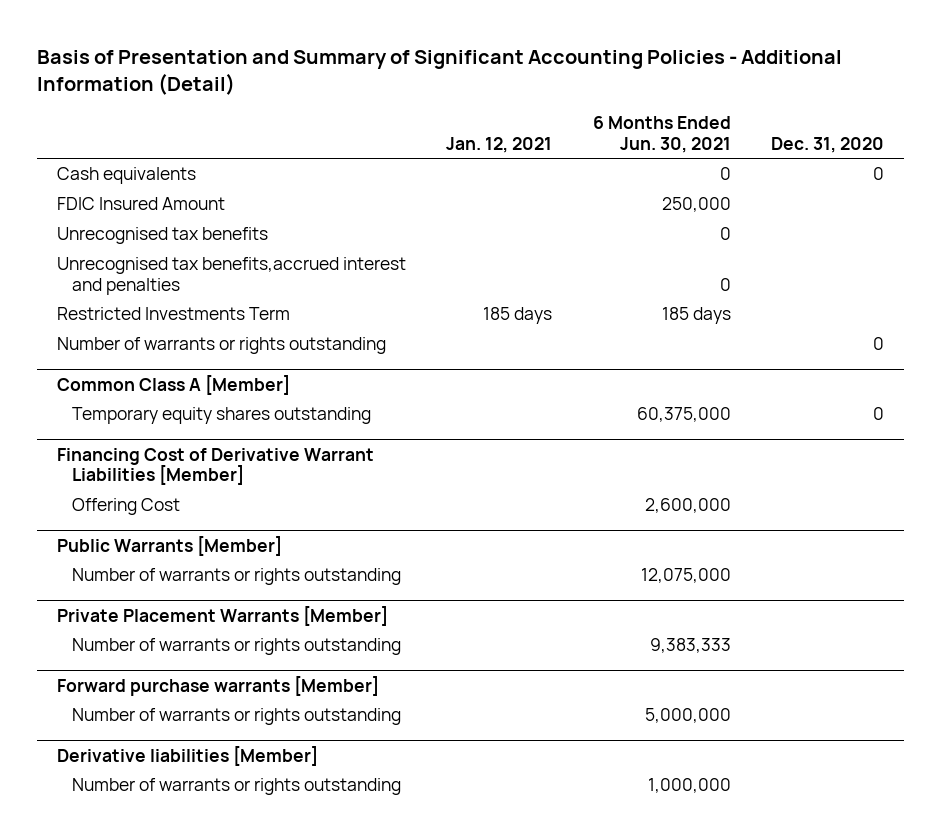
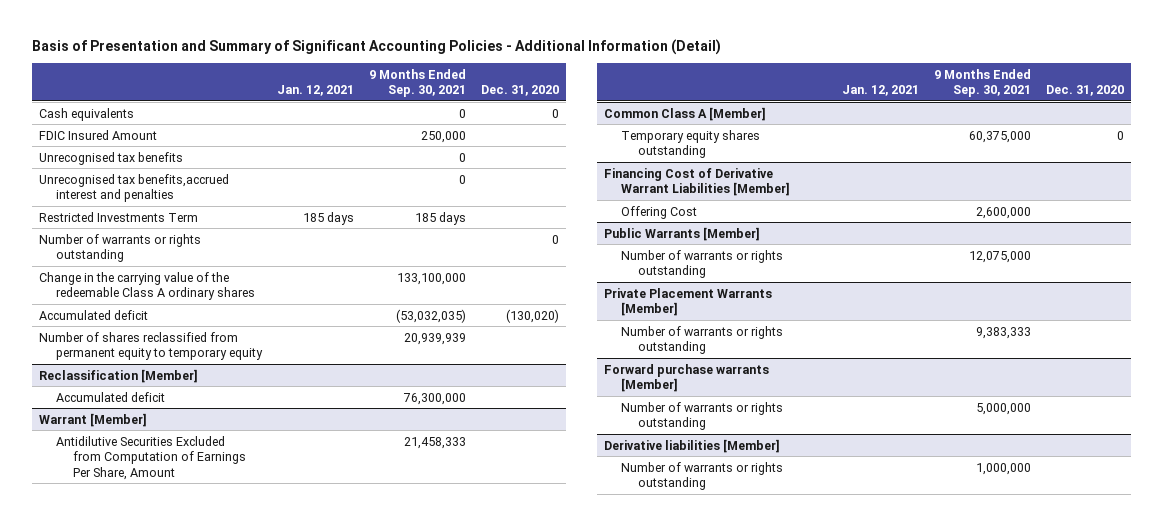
[592,116,731,153] 6 Months Ended Jun. 30, 2021 -> none
none -> [368,68,466,98] 9 Months Ended Sep. 30, 2021
none -> [39,271,256,301] Change in the carrying value of the redeemable Class A ordinary shares
none -> [39,309,149,320] Accumulated deficit
none -> [39,331,264,361] Number of shares reclassified from permanent equity to temporary equity
none -> [39,368,199,383] Reclassification [Member]
none -> [56,391,166,402] Accumulated deficit
none -> [39,412,148,427] Warrant [Member]
none -> [56,435,247,480] Antidilutive Securities Excluded from Computation of Earnings Per Share, Amount

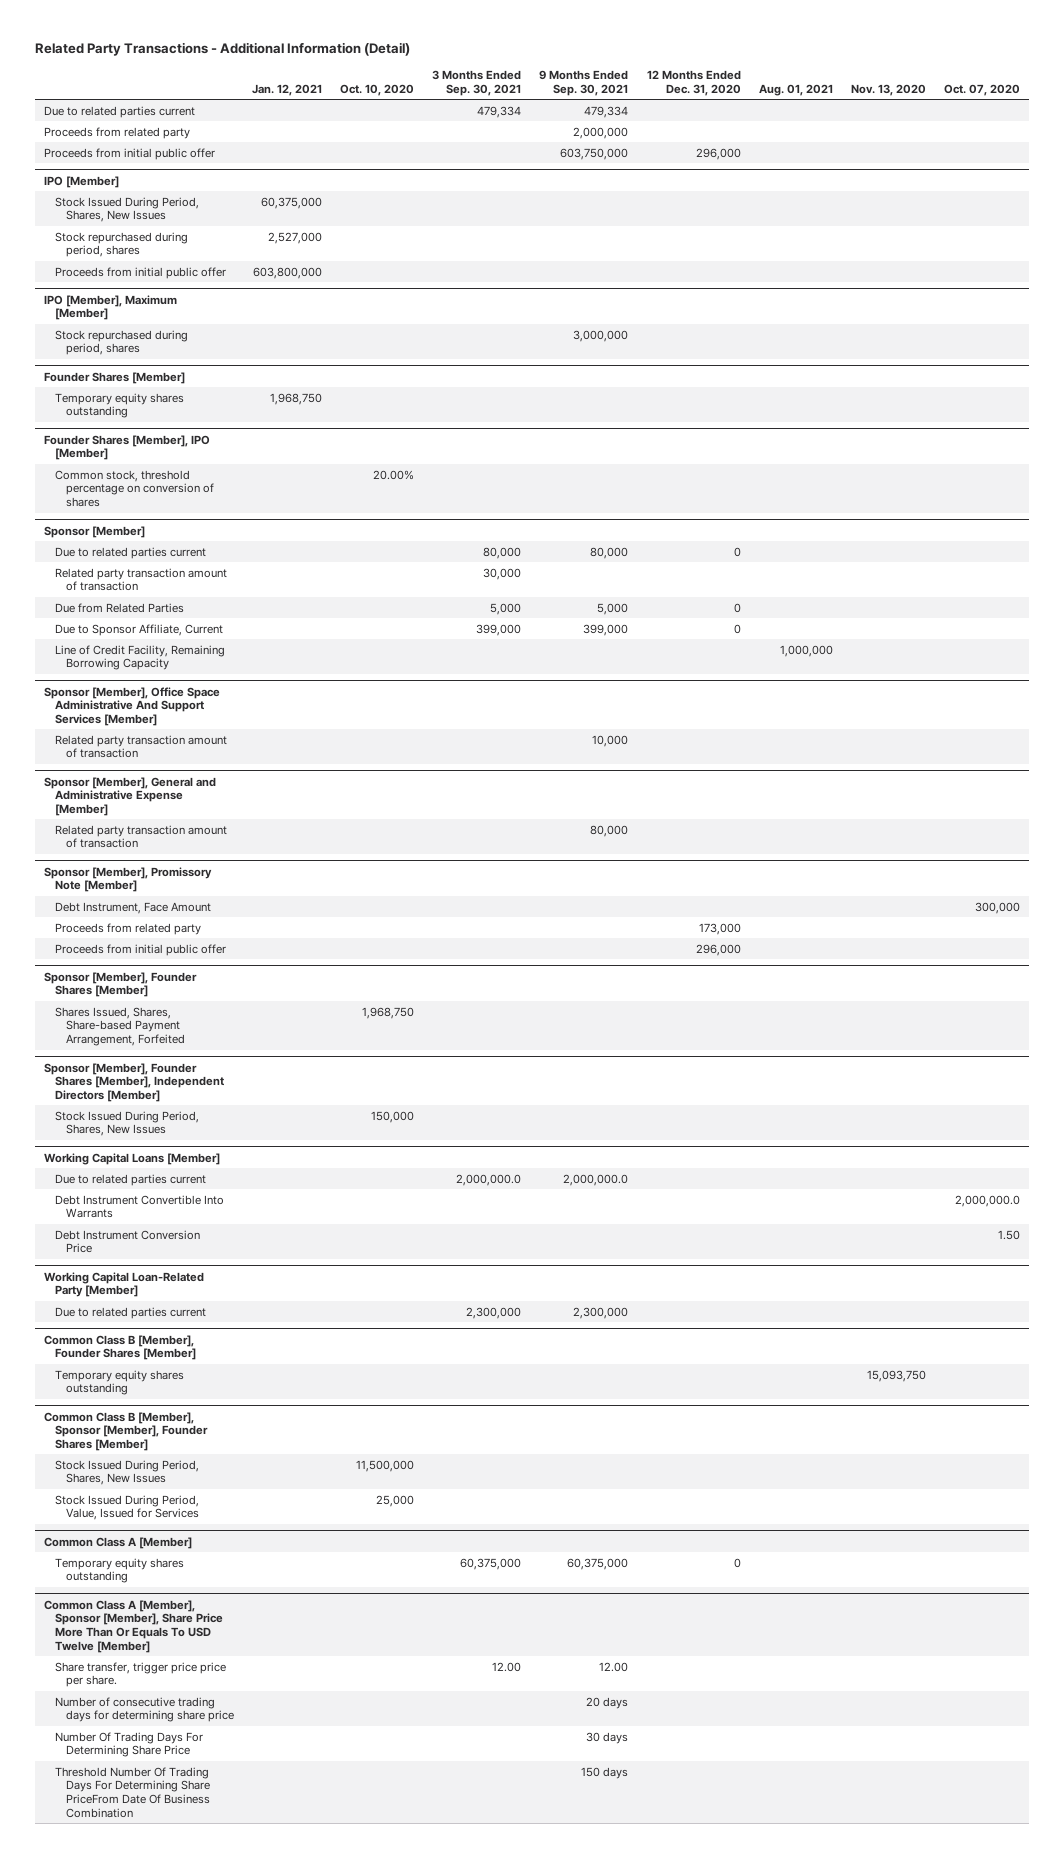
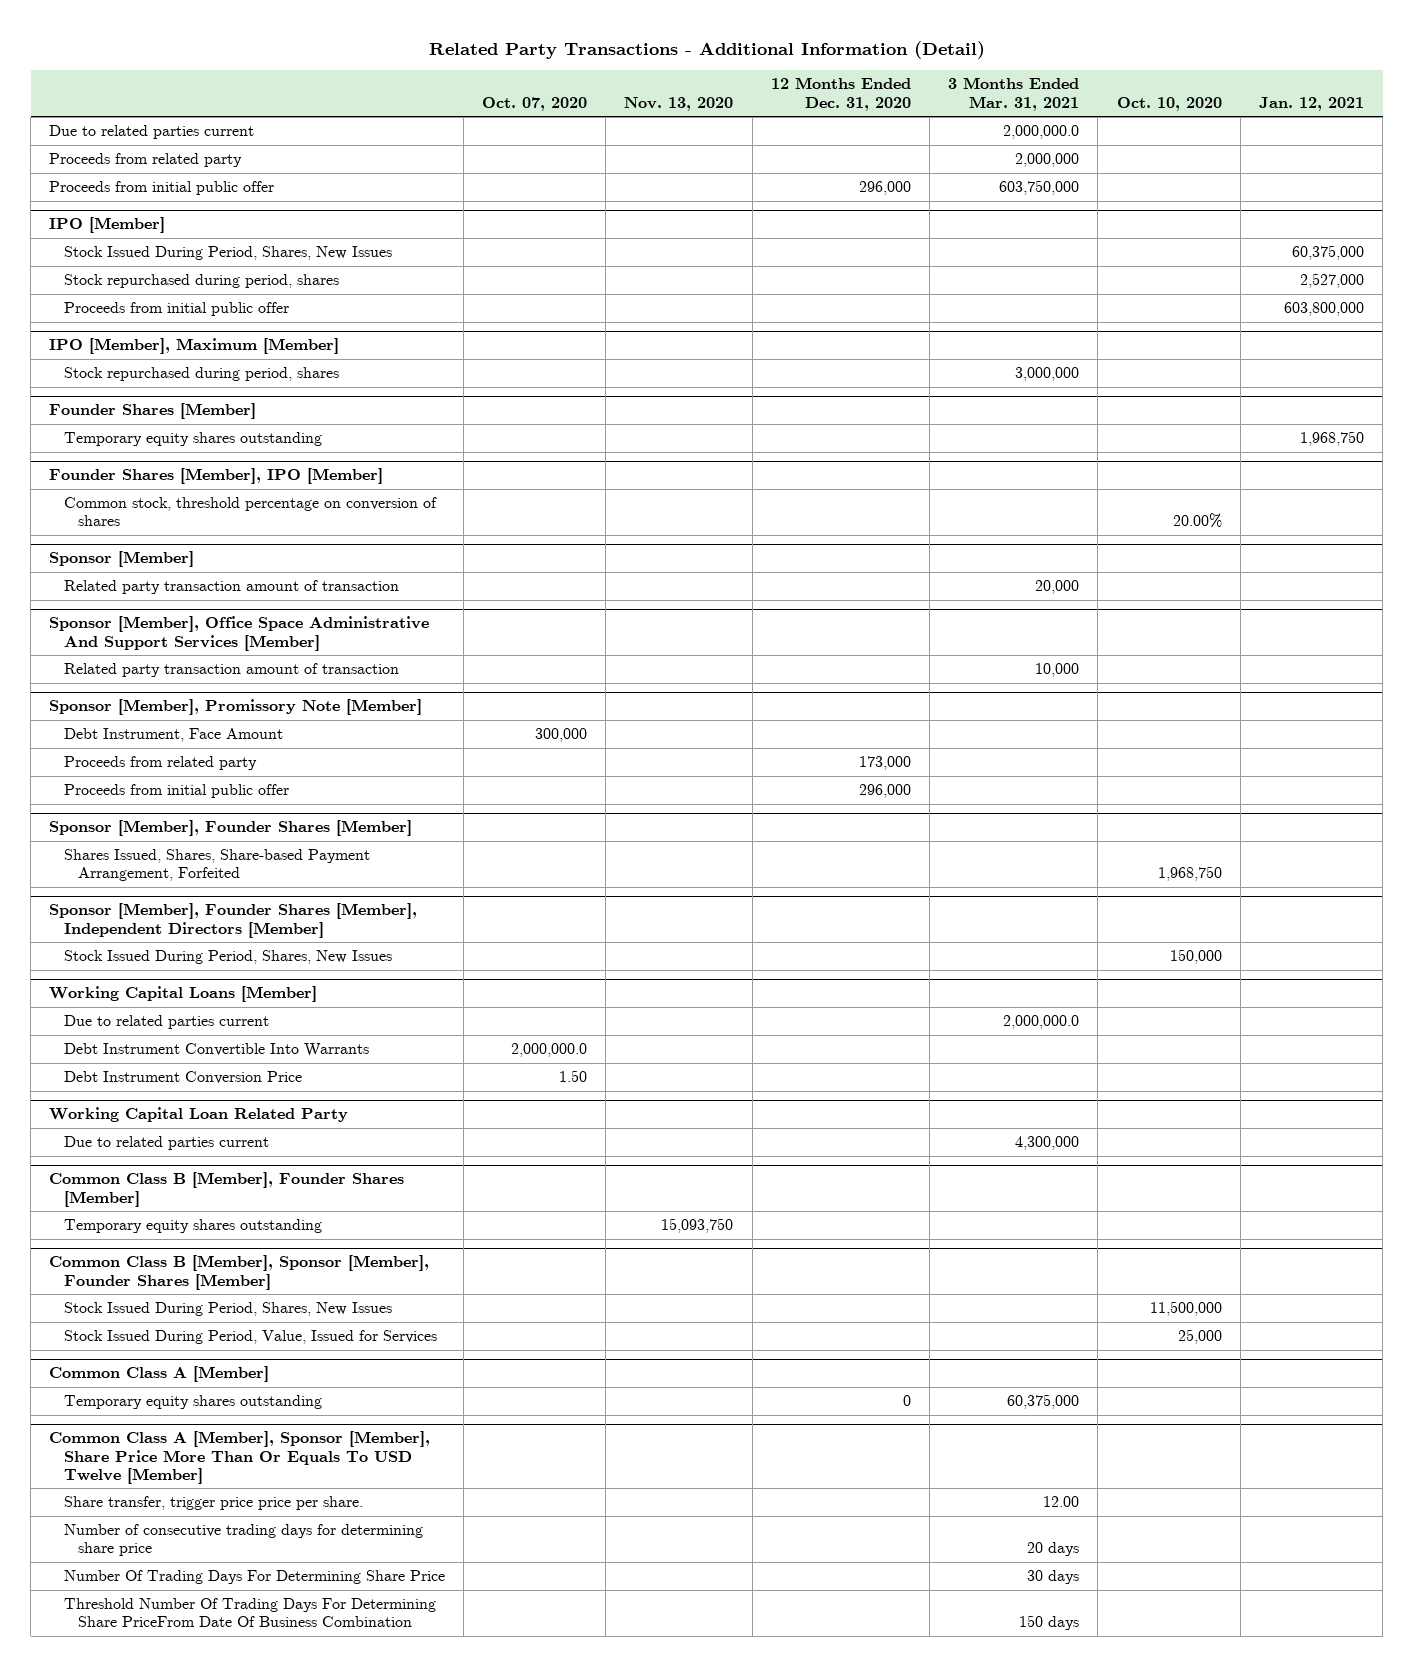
[432,70,522,96] 3 Months Ended Sep. 30, 2021 -> none
[539,70,629,96] 9 Months Ended Sep. 30, 2021 -> none
[758,83,833,96] Aug. 01, 2021 -> none
none -> [948,77,1080,111] 3 Months Ended Mar. 31, 2021
[54,546,206,559] Due to related parties current -> none
[54,602,184,613] Due from Related Parties -> none
[54,623,223,636] Due to Sponsor Affiliate, Current -> none
[54,644,225,671] Line of Credit Facility, Remaining Borrowing Capacity -> none
[43,776,216,816] Sponsor [Member], General and Administrative Expense [Member] -> none
[54,824,227,849] Related party transaction amount of transaction -> none
[43,1271,204,1298] Working Capital Loan-Related Party [Member] -> [49,1107,349,1123] Working Capital Loan Related Party

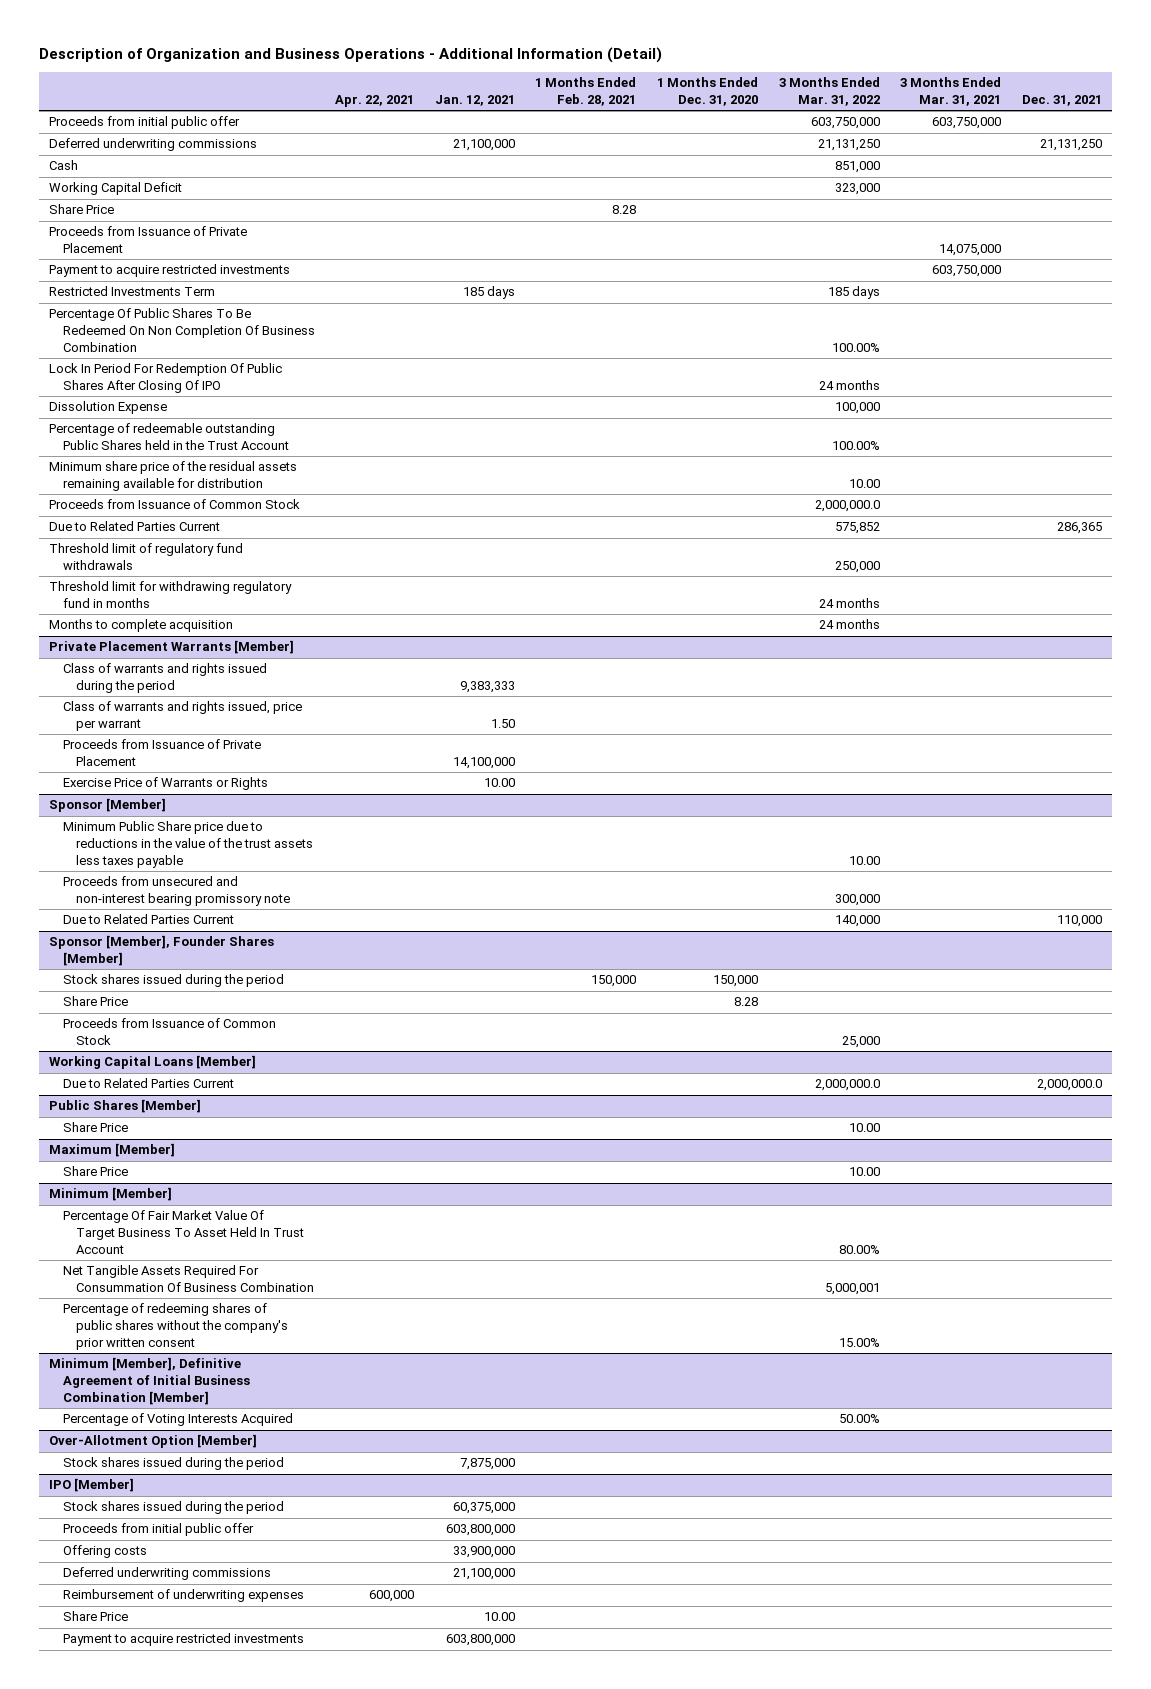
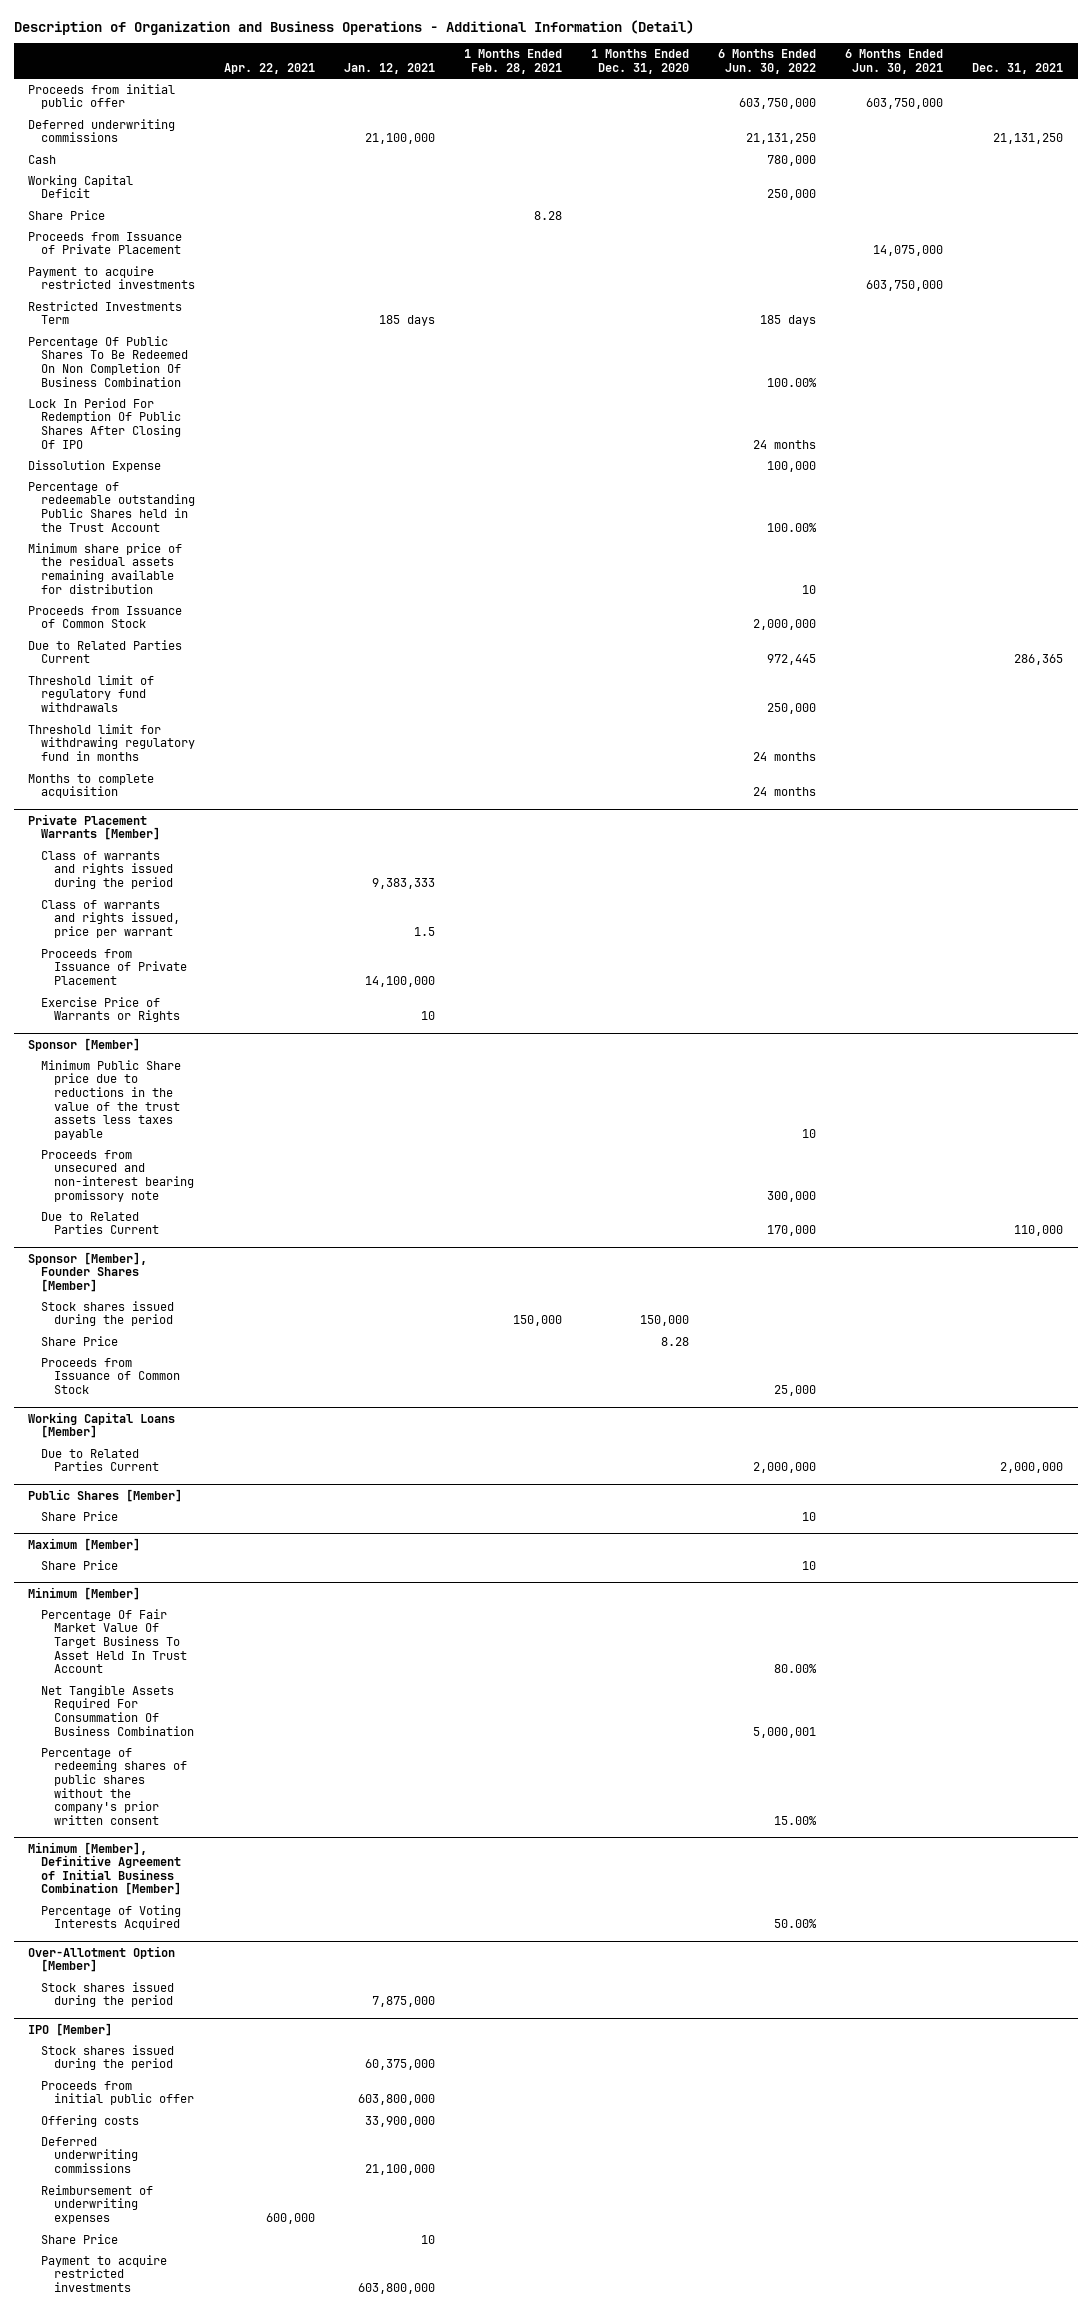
[778,77,880,106] 3 Months Ended Mar. 31, 2022 -> none
[900,77,1002,106] 3 Months Ended Mar. 31, 2021 -> none
none -> [718,49,817,74] 6 Months Ended Jun. 30, 2022
none -> [845,49,944,74] 6 Months Ended Jun. 30, 2021
[490,719,515,729] 1.50 -> [414,927,436,937] 1.5
[483,778,515,788] 10.00 -> [421,1011,436,1021] 10
[1036,1079,1102,1092] 2,000,000.0 -> [1000,1462,1064,1474] 2,000,000
[483,1612,515,1622] 10.00 -> [421,2234,436,2244] 10

